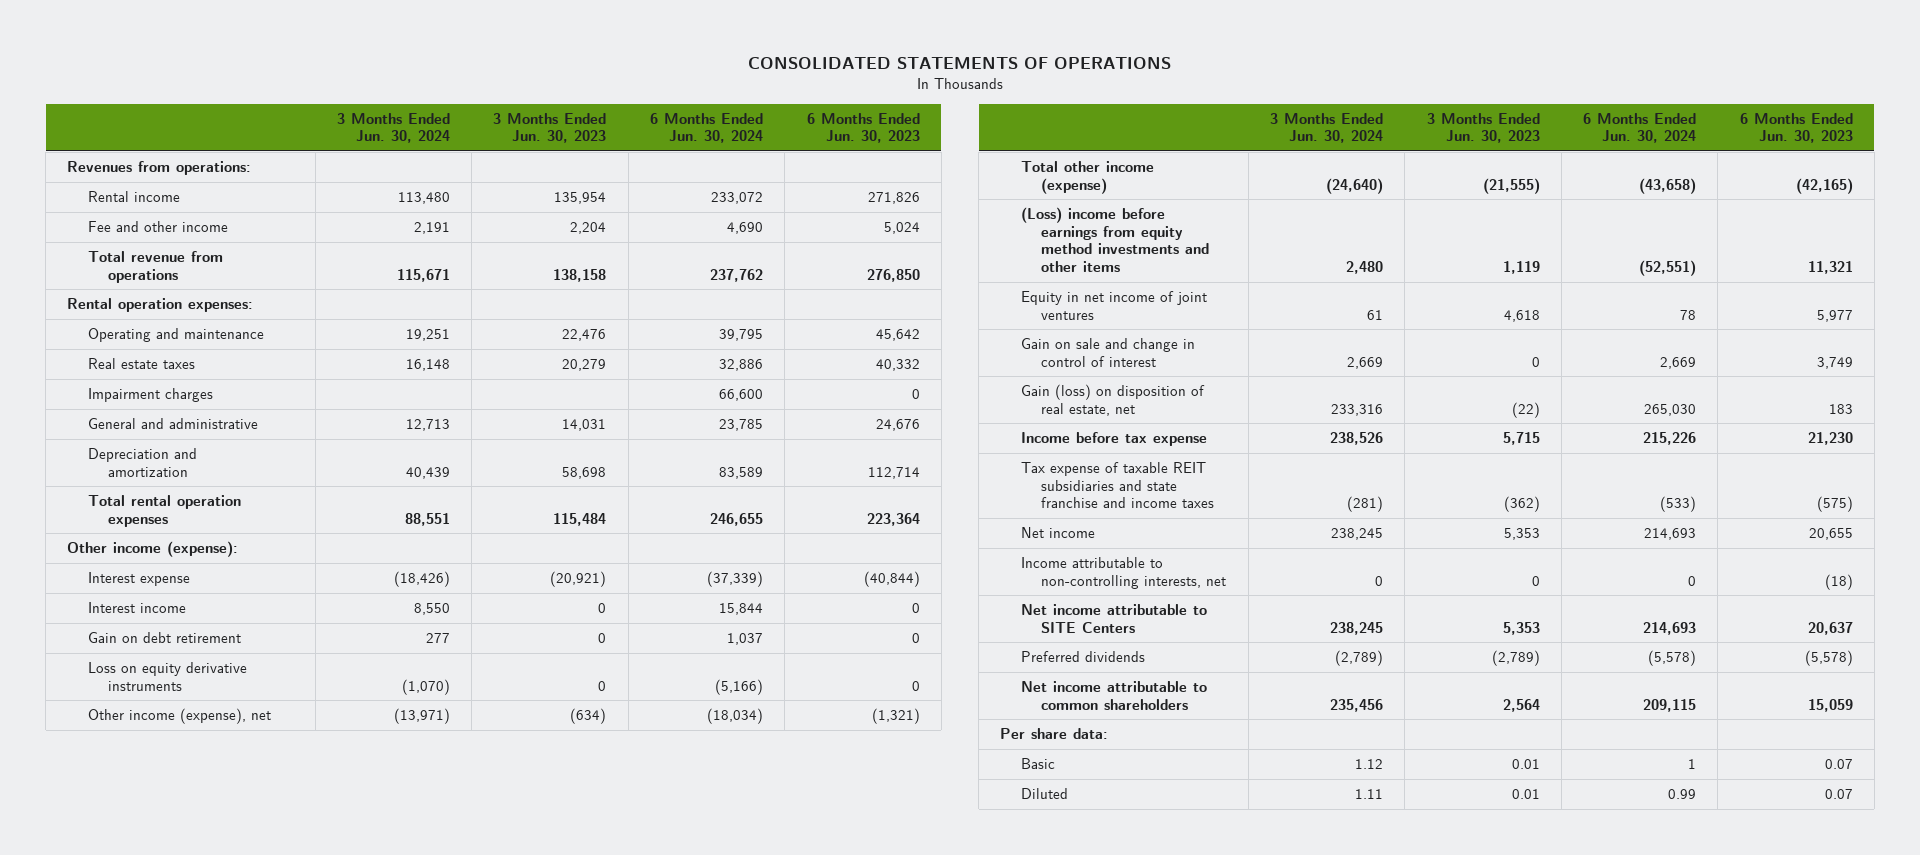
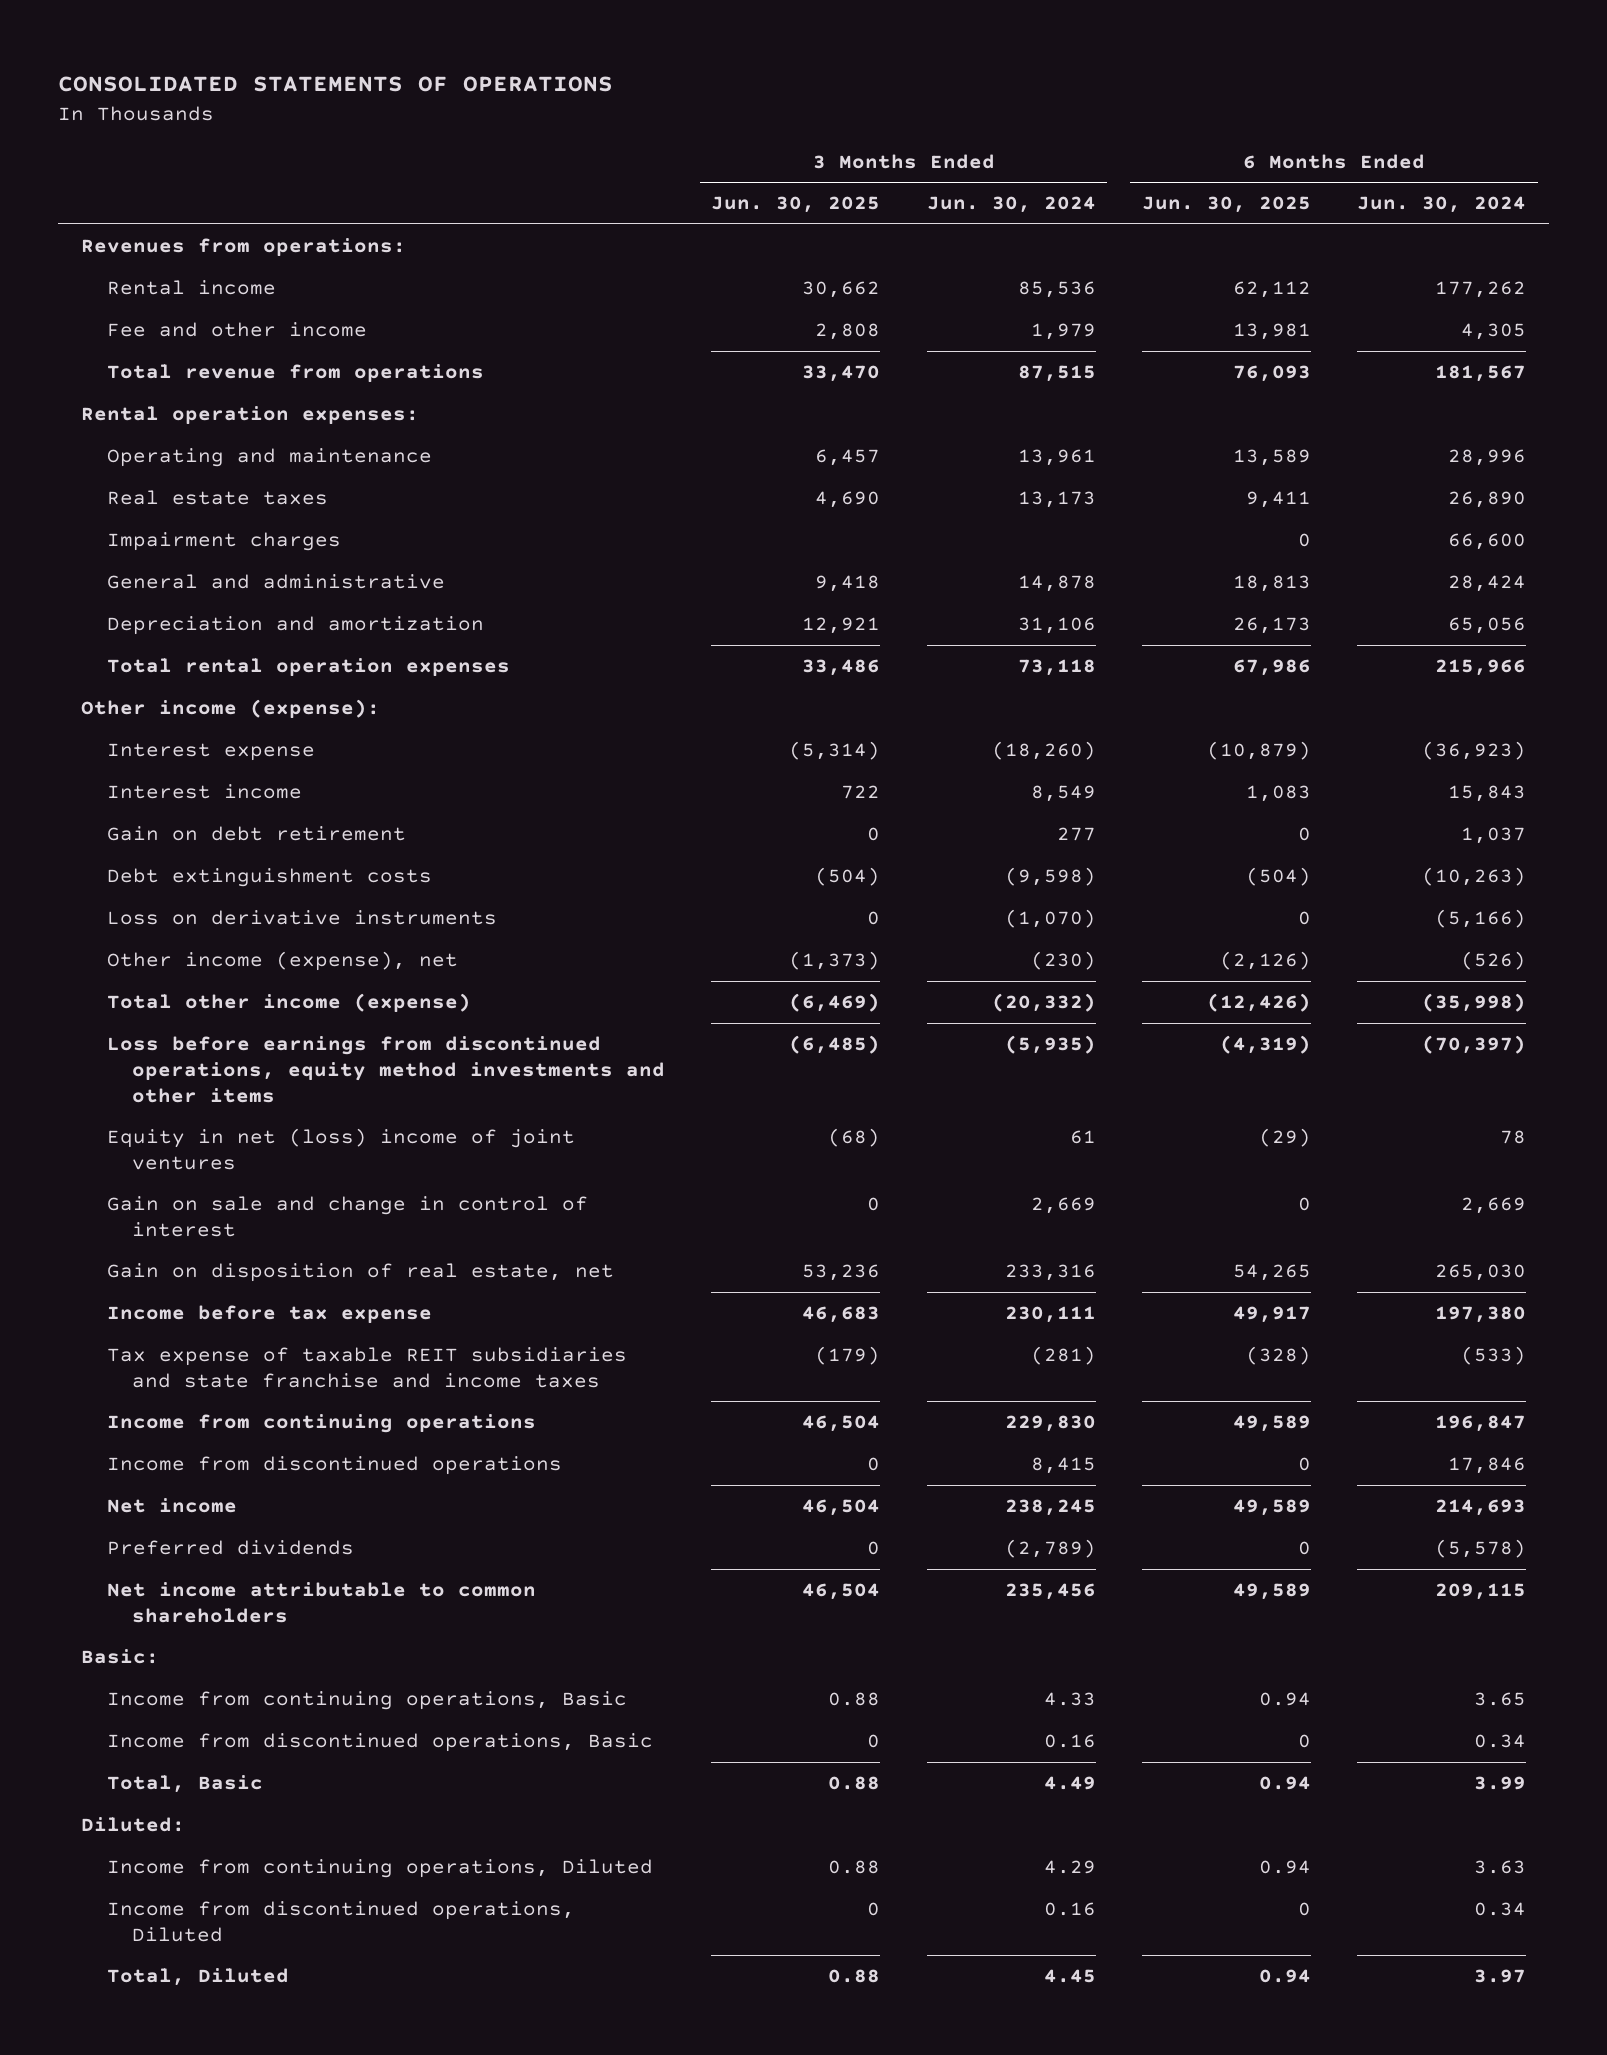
[493,112,607,144] 3 Months Ended Jun. 30, 2023 -> none
[806,112,920,144] 6 Months Ended Jun. 30, 2023 -> none
none -> [711,196,881,214] Jun. 30, 2025
none -> [1141,196,1311,214] Jun. 30, 2025
[397,191,450,204] 113,480 -> [1017,281,1096,299] 85,536
[710,191,763,204] 233,072 -> [1434,281,1526,299] 177,262
[413,221,450,234] 2,191 -> [1030,323,1096,341] 1,979
[726,221,763,234] 4,690 -> [1460,323,1526,341] 4,305
[396,268,450,282] 115,671 -> [1017,365,1096,383] 87,515
[709,268,763,282] 237,762 -> [1434,365,1526,383] 181,567
[405,328,450,341] 19,251 -> [1017,449,1096,467] 13,961
[718,328,763,341] 39,795 -> [1447,449,1526,467] 28,996
[405,358,450,371] 16,148 -> [1017,491,1096,509] 13,173
[718,358,763,371] 32,886 -> [1447,491,1526,509] 26,890
[405,418,450,431] 12,713 -> [1017,575,1096,593] 14,878
[718,418,763,431] 23,785 -> [1447,575,1526,593] 28,424
[405,466,450,479] 40,439 -> [1017,617,1096,635] 31,106
[718,466,763,479] 83,589 -> [1447,617,1526,635] 65,056
[404,512,450,526] 88,551 -> [1017,659,1096,677] 73,118
[709,512,763,526] 246,655 -> [1434,659,1526,677] 215,966
[393,570,450,587] (18,426) -> [991,741,1096,761] (18,260)
[706,570,763,587] (37,339) -> [1421,741,1526,761] (36,923)
[413,602,450,615] 8,550 -> [1030,785,1096,803] 8,549
[718,602,763,615] 15,844 -> [1447,785,1526,803] 15,843
none -> [106,868,432,888] Debt extinguishment costs
[87,661,247,691] Loss on equity derivative instruments -> [106,910,497,926] Loss on derivative instruments
[393,707,450,724] (13,971) -> [1030,951,1096,971] (230)
[706,707,763,724] (18,034) -> [1460,951,1526,971] (526)
[1325,177,1383,194] (24,640) -> [991,993,1096,1013] (20,332)
[1639,177,1697,194] (43,658) -> [1421,993,1526,1013] (35,998)
[1020,206,1210,273] (Loss) income before earnings from equity method investments and other items -> [106,1036,666,1103] Loss before earnings from discontinued operations, equity method investments and other items
[1345,261,1383,275] 2,480 -> [1004,1035,1096,1055] (5,935)
[1639,260,1697,277] (52,551) -> [1421,1035,1526,1055] (70,397)
[1020,290,1207,320] Equity in net income of joint ventures -> [106,1128,575,1170] Equity in net (loss) income of joint ventures
[1020,383,1205,416] Gain (loss) on disposition of real estate, net -> [106,1263,614,1283] Gain on disposition of real estate, net
[1329,431,1383,445] 238,526 -> [1004,1306,1096,1324] 230,111
[1643,431,1697,445] 215,226 -> [1434,1306,1526,1324] 197,380
none -> [106,1414,536,1434] Income from continuing operations
none -> [106,1456,562,1476] Income from discontinued operations
[1020,556,1227,589] Income attributable to non-controlling interests, net -> none
[1020,603,1207,633] Net income attributable to SITE Centers -> none
[1000,727,1109,739] Per share data: -> none
none -> [81,1649,160,1665] Basic:
none -> [106,1691,627,1711] Income from continuing operations, Basic
none -> [106,1733,653,1753] Income from discontinued operations, Basic
[1020,757,1055,769] Basic -> [106,1775,263,1794] Total, Basic
[1354,758,1383,769] 1.12 -> [1043,1776,1096,1791] 4.49
[1688,758,1697,769] 1 -> [1473,1776,1526,1791] 3.99
none -> [81,1817,186,1833] Diluted:
none -> [106,1859,653,1879] Income from continuing operations, Diluted
none -> [106,1901,575,1942] Income from discontinued operations, Diluted
[1020,787,1068,799] Diluted -> [106,1968,289,1987] Total, Diluted
[1354,788,1383,799] 1.11 -> [1043,1969,1096,1984] 4.45
[1668,788,1697,799] 0.99 -> [1473,1969,1526,1984] 3.97

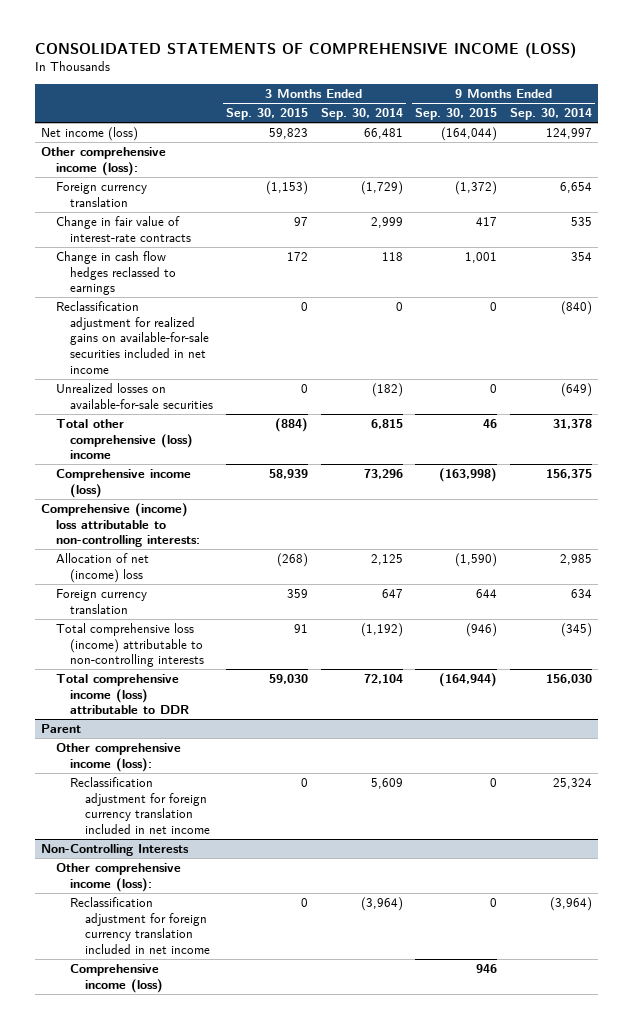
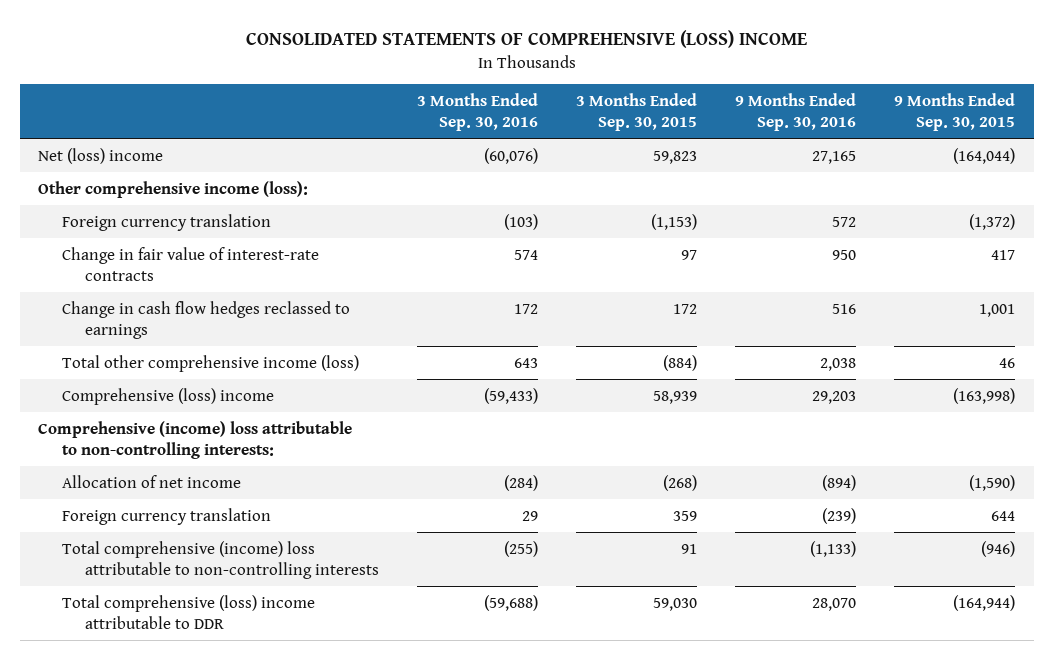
[34,42,576,59] CONSOLIDATED STATEMENTS OF COMPREHENSIVE INCOME (LOSS) -> [245,30,807,49] CONSOLIDATED STATEMENTS OF COMPREHENSIVE (LOSS) INCOME
[320,107,403,120] Sep. 30, 2014 -> none
[510,107,593,120] Sep. 30, 2014 -> none
none -> [416,93,538,131] 3 Months Ended Sep. 30, 2016
none -> [734,93,856,131] 9 Months Ended Sep. 30, 2016
[41,126,139,141] Net income (loss) -> [38,147,164,164] Net (loss) income
[55,300,210,374] Reclassification adjustment for realized gains on available-for-sale securities included in net income -> none
[55,382,214,409] Unrealized losses on available-for-sale securities -> none
[55,418,194,460] Total other comprehensive (loss) income -> [61,354,359,372] Total other comprehensive income (loss)
[55,468,191,498] Comprehensive income (loss) -> [61,387,274,405] Comprehensive (loss) income
[55,552,149,583] Allocation of net (income) loss -> [61,474,241,488] Allocation of net income
[41,723,82,733] Parent -> none
[55,742,181,772] Other comprehensive income (loss): -> none
[70,776,210,834] Reclassification adjustment for foreign currency translation included in net income -> none
[41,843,190,856] Non-Controlling Interests -> none
[55,862,181,892] Other comprehensive income (loss): -> none
[70,896,210,954] Reclassification adjustment for foreign currency translation included in net income -> none
[70,963,163,993] Comprehensive income (loss) -> none
[55,622,205,668] Total comprehensive loss (income) attributable to non-controlling interests -> [61,540,380,579] Total comprehensive (income) loss attributable to non-controlling interests
[55,673,190,715] Total comprehensive income (loss) attributable to DDR -> [61,594,315,629] Total comprehensive (loss) income attributable to DDR

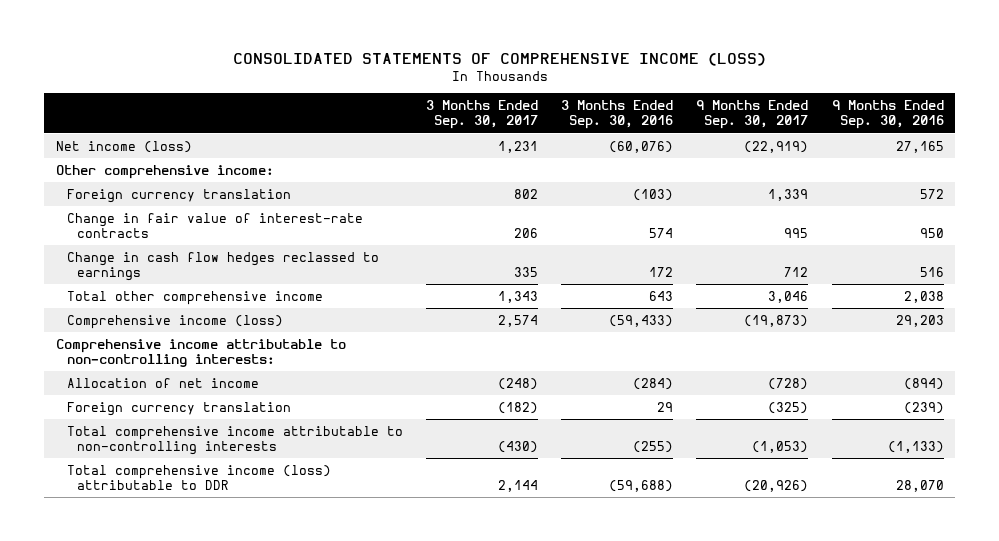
[245,30,807,49] CONSOLIDATED STATEMENTS OF COMPREHENSIVE (LOSS) INCOME -> [232,52,766,66] CONSOLIDATED STATEMENTS OF COMPREHENSIVE INCOME (LOSS)
[575,93,697,131] 3 Months Ended Sep. 30, 2015 -> none
[893,93,1015,131] 9 Months Ended Sep. 30, 2015 -> none
none -> [425,100,538,130] 3 Months Ended Sep. 30, 2017
none -> [696,100,809,130] 9 Months Ended Sep. 30, 2017
[38,147,164,164] Net (loss) income -> [55,140,192,153] Net income (loss)
[38,180,309,198] Other comprehensive income (loss): -> [55,164,274,179] Other comprehensive income:
[61,354,359,372] Total other comprehensive income (loss) -> [66,290,323,305] Total other comprehensive income
[61,387,274,405] Comprehensive (loss) income -> [66,314,283,329] Comprehensive income (loss)
[38,420,353,459] Comprehensive (income) loss attributable to non-controlling interests: -> [55,338,346,368] Comprehensive income attributable to non-controlling interests:
[61,540,380,579] Total comprehensive (income) loss attributable to non-controlling interests -> [66,425,403,456] Total comprehensive income attributable to non-controlling interests
[61,594,315,629] Total comprehensive (loss) income attributable to DDR -> [66,464,331,491] Total comprehensive income (loss) attributable to DDR

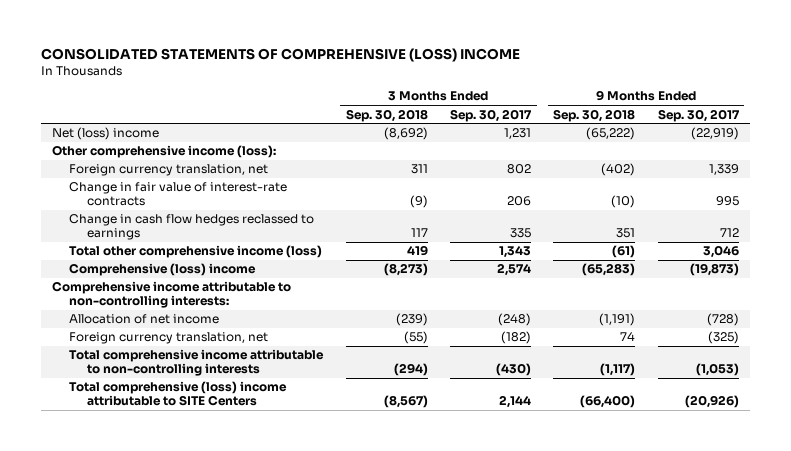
[232,52,766,66] CONSOLIDATED STATEMENTS OF COMPREHENSIVE INCOME (LOSS) -> [40,47,520,62] CONSOLIDATED STATEMENTS OF COMPREHENSIVE (LOSS) INCOME
[561,100,674,130] 3 Months Ended Sep. 30, 2016 -> none
[831,100,944,130] 9 Months Ended Sep. 30, 2016 -> none
none -> [345,108,428,122] Sep. 30, 2018
none -> [553,108,636,122] Sep. 30, 2018
[55,140,192,153] Net income (loss) -> [51,127,159,141] Net (loss) income
[55,164,274,179] Other comprehensive income: -> [51,145,276,159] Other comprehensive income (loss):
[66,188,291,203] Foreign currency translation -> [69,164,269,177] Foreign currency translation, net
[66,290,323,305] Total other comprehensive income -> [69,245,323,259] Total other comprehensive income (loss)
[66,314,283,329] Comprehensive income (loss) -> [69,263,257,277] Comprehensive (loss) income
[66,401,291,416] Foreign currency translation -> [69,332,269,345] Foreign currency translation, net
[66,464,331,491] Total comprehensive income (loss) attributable to DDR -> [69,381,288,407] Total comprehensive (loss) income attributable to SITE Centers

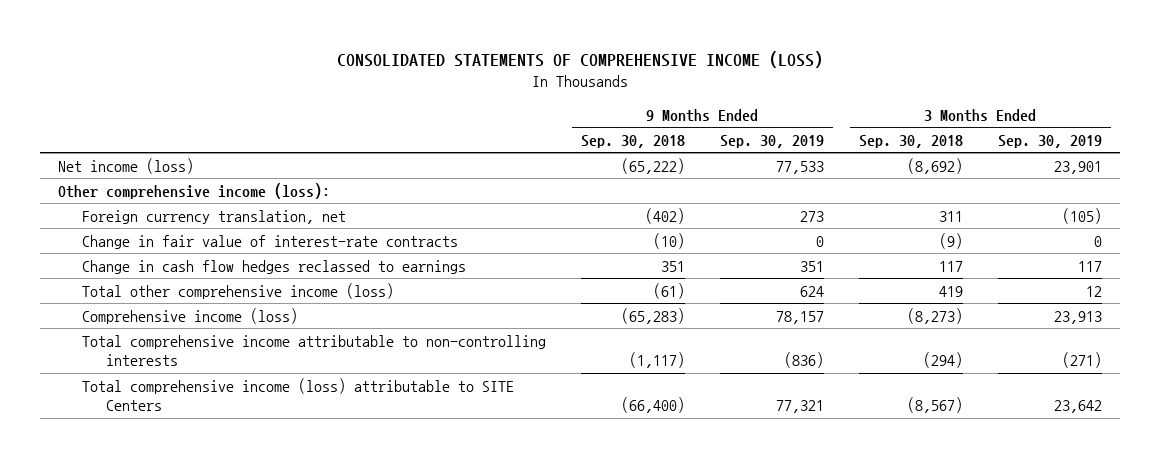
[40,47,520,62] CONSOLIDATED STATEMENTS OF COMPREHENSIVE (LOSS) INCOME -> [336,50,823,68] CONSOLIDATED STATEMENTS OF COMPREHENSIVE INCOME (LOSS)
[450,108,533,122] Sep. 30, 2017 -> none
[657,108,740,122] Sep. 30, 2017 -> none
none -> [719,134,824,148] Sep. 30, 2019
none -> [997,134,1102,148] Sep. 30, 2019
[51,127,159,141] Net (loss) income -> [57,157,194,174] Net income (loss)
[51,281,291,309] Comprehensive income attributable to non-controlling interests: -> none
[69,314,220,325] Allocation of net income -> none
[69,332,269,345] Foreign currency translation, net -> none
[69,263,257,277] Comprehensive (loss) income -> [81,307,298,324] Comprehensive income (loss)
[69,381,288,407] Total comprehensive (loss) income attributable to SITE Centers -> [81,377,514,412] Total comprehensive income (loss) attributable to SITE Centers

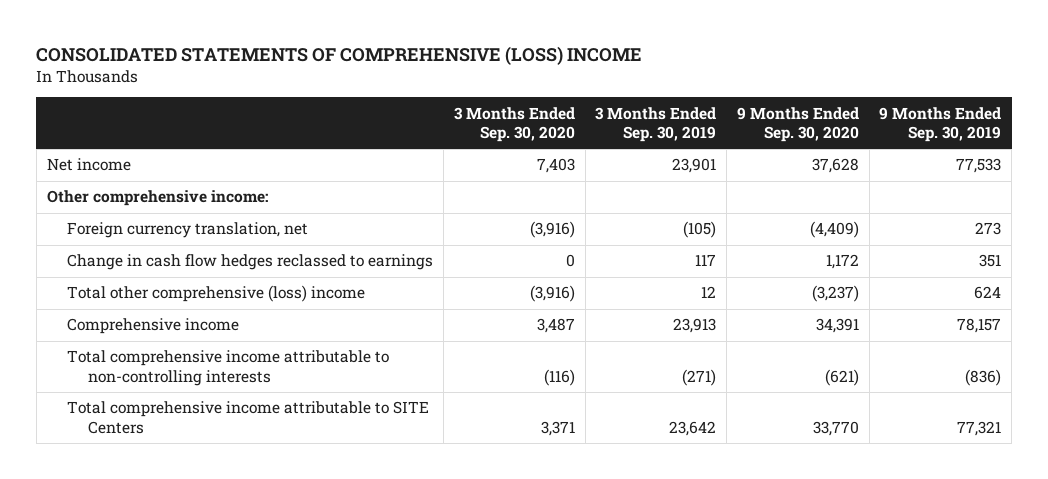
[336,50,823,68] CONSOLIDATED STATEMENTS OF COMPREHENSIVE INCOME (LOSS) -> [36,45,643,65] CONSOLIDATED STATEMENTS OF COMPREHENSIVE (LOSS) INCOME
[580,134,685,148] Sep. 30, 2018 -> none
[858,134,963,148] Sep. 30, 2018 -> none
none -> [453,106,575,143] 3 Months Ended Sep. 30, 2020
none -> [736,106,859,143] 9 Months Ended Sep. 30, 2020
[57,157,194,174] Net income (loss) -> [46,158,131,172] Net income
[57,182,330,199] Other comprehensive income (loss): -> [46,190,268,207] Other comprehensive income:
[81,234,458,249] Change in fair value of interest-rate contracts -> none
[81,282,394,299] Total other comprehensive income (loss) -> [67,285,366,303] Total other comprehensive (loss) income
[81,307,298,324] Comprehensive income (loss) -> [67,318,240,335] Comprehensive income
[81,377,514,412] Total comprehensive income (loss) attributable to SITE Centers -> [67,401,430,434] Total comprehensive income attributable to SITE Centers

